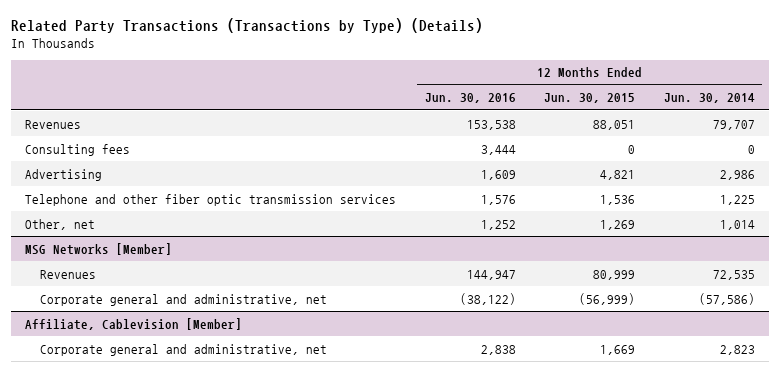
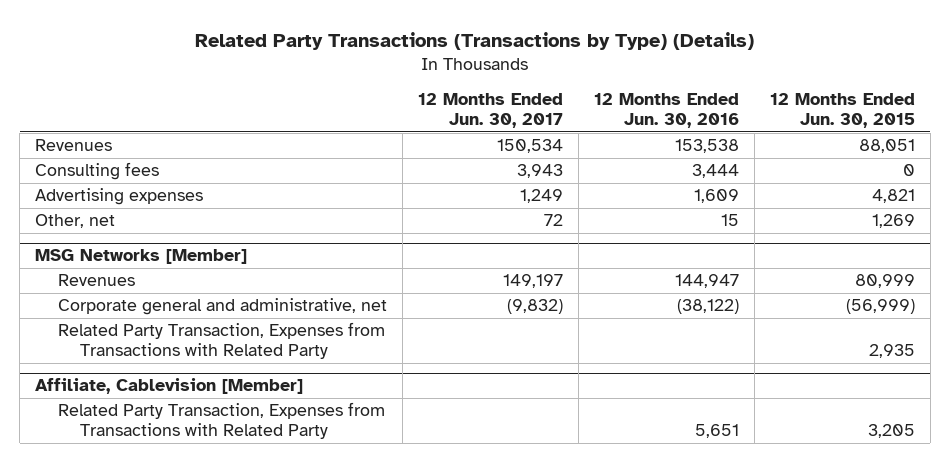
[663,93,755,104] Jun. 30, 2014 -> none
none -> [417,93,563,129] 12 Months Ended Jun. 30, 2017
[24,193,396,206] Telephone and other fiber optic transmission services -> none
[24,168,102,181] Advertising -> [35,188,204,206] Advertising expenses
[480,219,516,230] 1,252 -> [720,214,739,227] 15
none -> [57,322,385,360] Related Party Transaction, Expenses from Transactions with Related Party
[40,343,328,356] Corporate general and administrative, net -> none
none -> [57,402,385,440] Related Party Transaction, Expenses from Transactions with Related Party

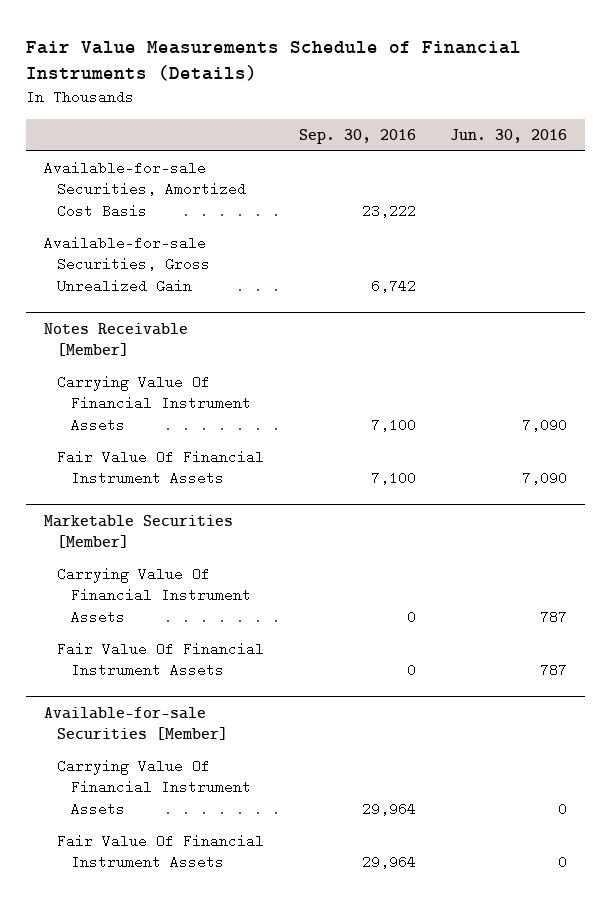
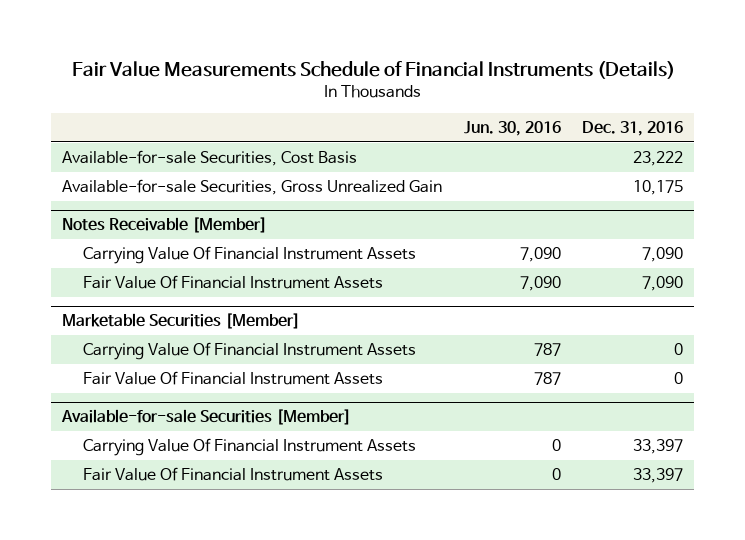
[298,128,416,144] Sep. 30, 2016 -> none
none -> [582,121,684,137] Dec. 31, 2016
[43,161,247,218] Available-for-sale Securities, Amortized Cost Basis -> [61,150,357,167] Available-for-sale Securities, Cost Basis

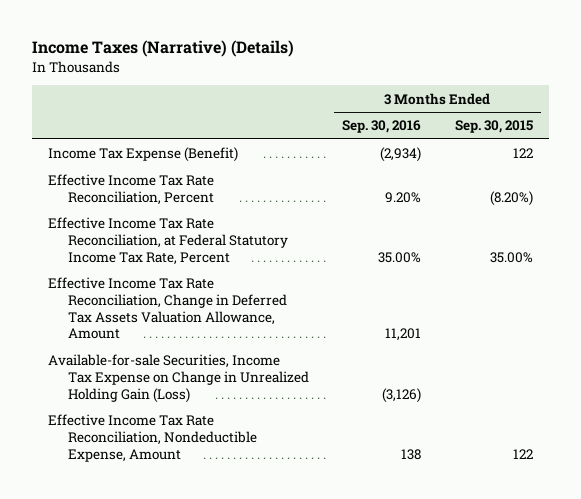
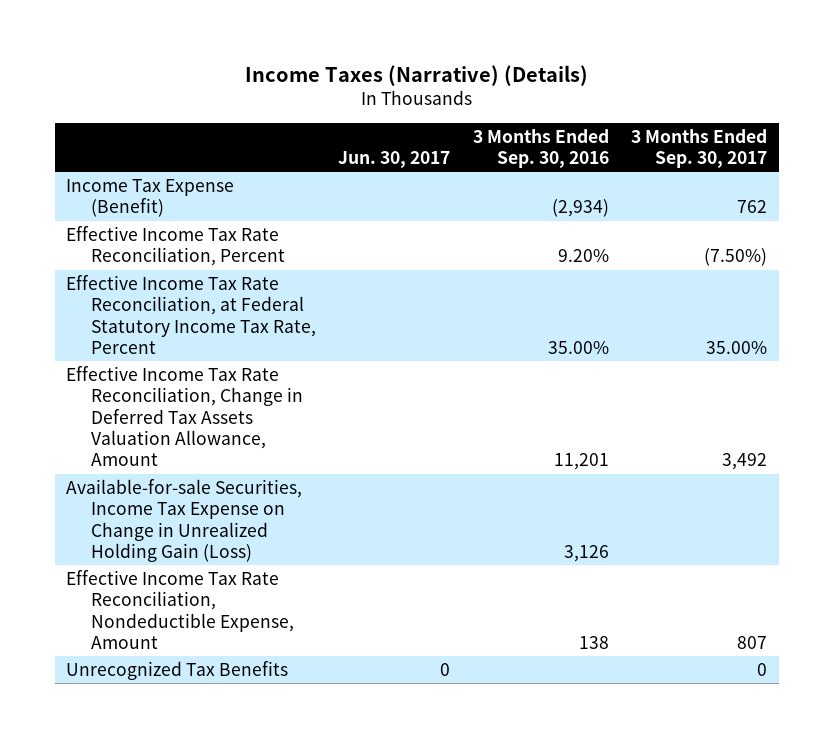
[454,120,533,134] Sep. 30, 2015 -> none
none -> [338,150,451,168] Jun. 30, 2017
none -> [631,128,768,168] 3 Months Ended Sep. 30, 2017
[382,387,422,403] (3,126) -> [563,544,609,562] 3,126
none -> [66,661,289,681] Unrecognized Tax Benefits

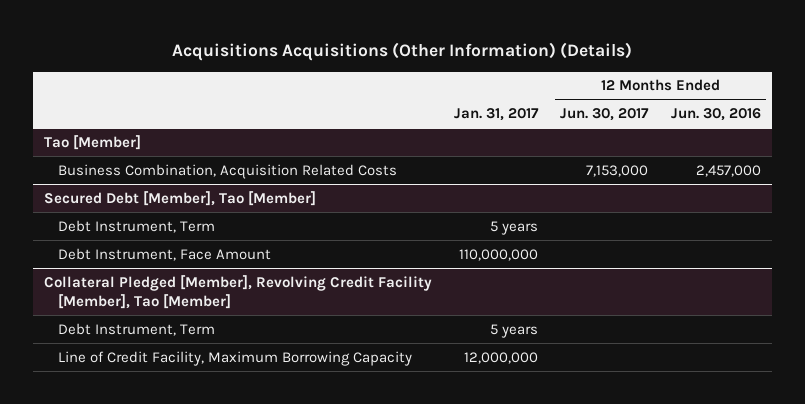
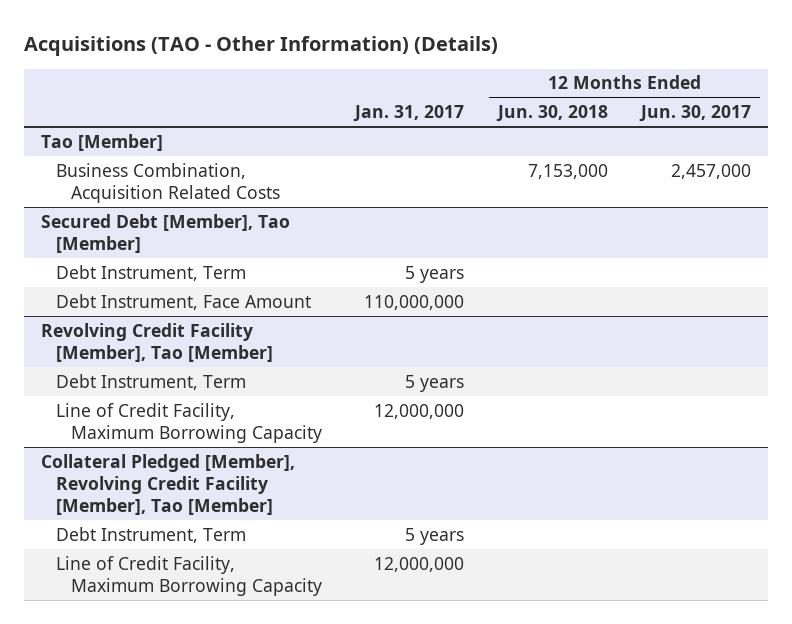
[172,42,633,62] Acquisitions Acquisitions (Other Information) (Details) -> [24,36,499,57] Acquisitions (TAO - Other Information) (Details)
[670,108,761,122] Jun. 30, 2016 -> none
none -> [495,105,608,123] Jun. 30, 2018
[586,164,649,177] 7,153,000 -> [671,163,752,179] 2,457,000
none -> [41,322,273,363] Revolving Credit Facility [Member], Tao [Member]
none -> [55,373,246,390] Debt Instrument, Term
none -> [55,402,322,444] Line of Credit Facility, Maximum Borrowing Capacity

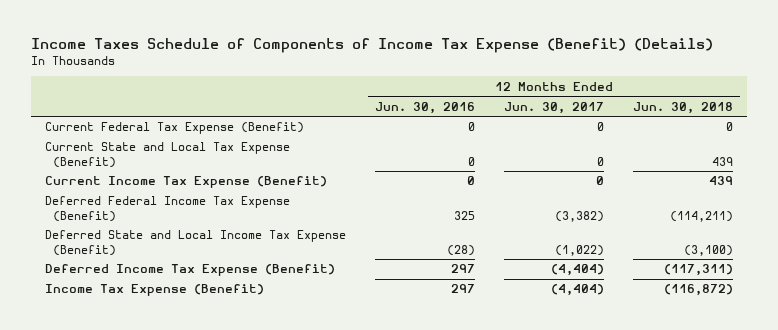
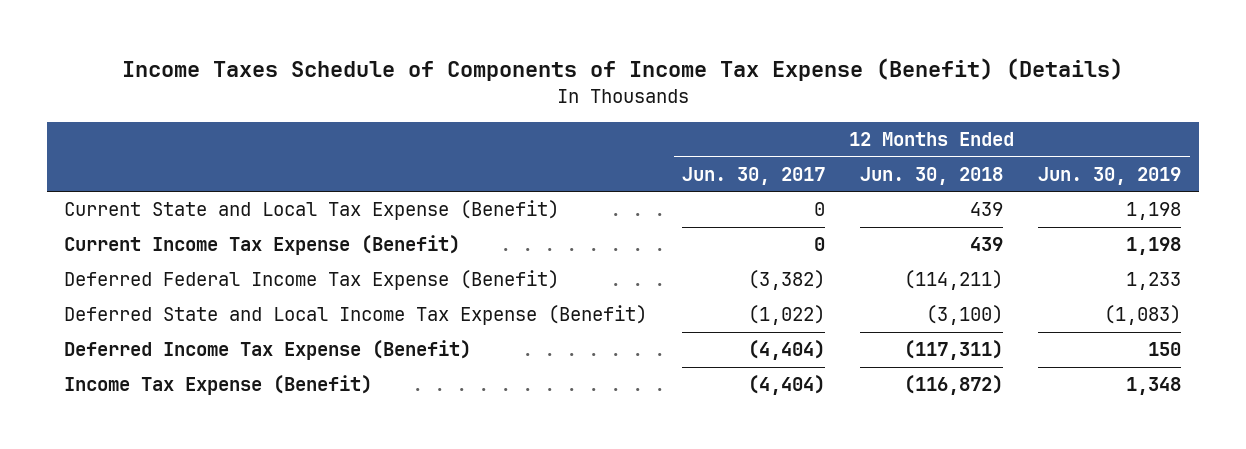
[374,101,475,114] Jun. 30, 2016 -> none
none -> [1038,166,1182,185] Jun. 30, 2019
[45,122,305,135] Current Federal Tax Expense (Benefit) -> none

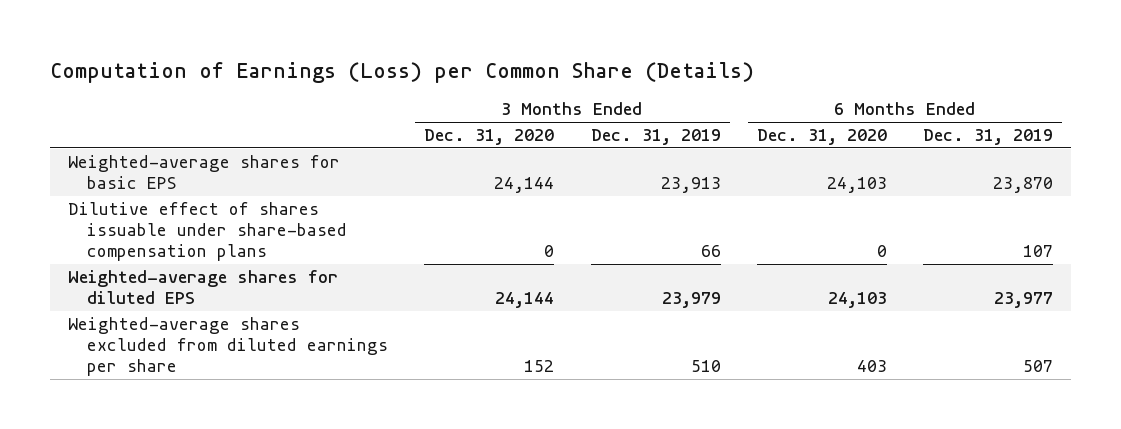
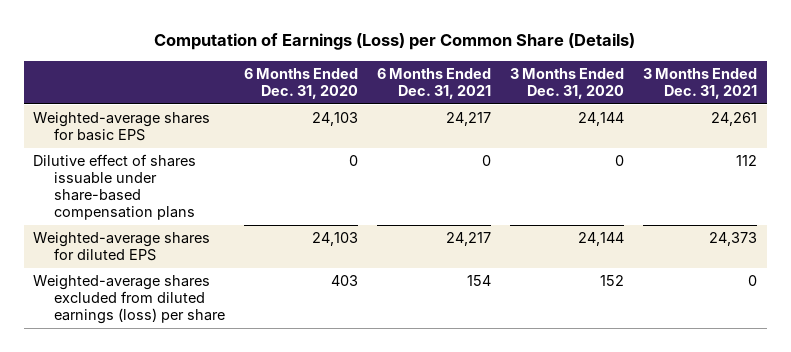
[590,129,721,146] Dec. 31, 2019 -> none
[923,129,1054,146] Dec. 31, 2019 -> none
none -> [377,68,492,99] 6 Months Ended Dec. 31, 2021
none -> [643,68,758,99] 3 Months Ended Dec. 31, 2021
[68,317,388,377] Weighted-average shares excluded from diluted earnings per share -> [33,275,226,325] Weighted-average shares excluded from diluted earnings (loss) per share

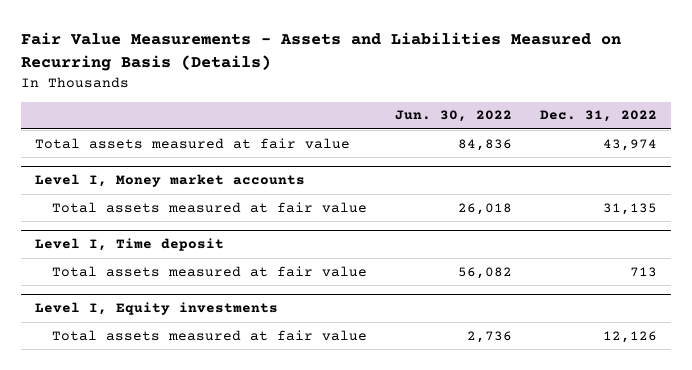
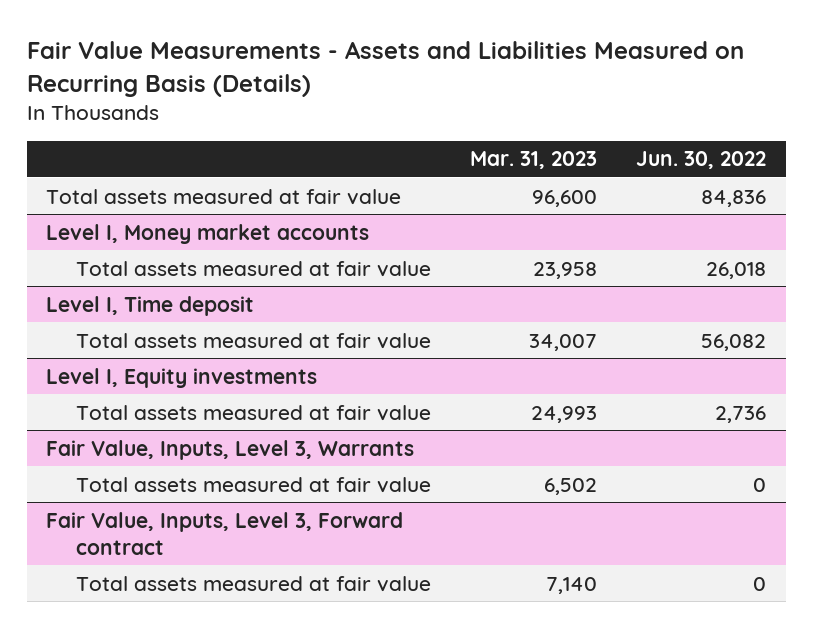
[539,110,657,123] Dec. 31, 2022 -> none
none -> [470,151,598,170] Mar. 31, 2023
none -> [46,439,415,460] Fair Value, Inputs, Level 3, Warrants
none -> [75,476,431,493] Total assets measured at fair value
none -> [46,511,404,555] Fair Value, Inputs, Level 3, Forward contract
none -> [75,575,431,592] Total assets measured at fair value

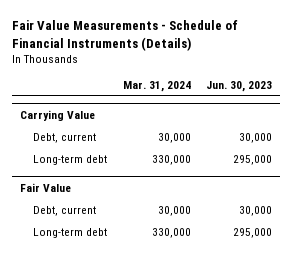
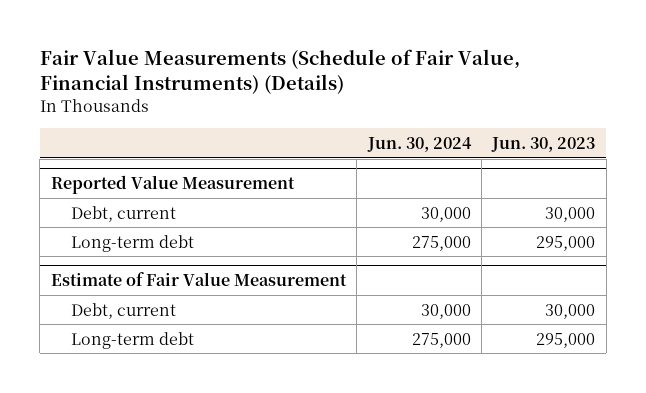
[12,19,239,51] Fair Value Measurements - Schedule of Financial Instruments (Details) -> [39,48,520,95] Fair Value Measurements (Schedule of Fair Value, Financial Instruments) (Details)
[122,81,191,93] Mar. 31, 2024 -> none
none -> [366,136,472,152] Jun. 30, 2024
[20,109,96,121] Carrying Value -> [50,175,295,195] Reported Value Measurement
[20,182,72,192] Fair Value -> [50,272,347,287] Estimate of Fair Value Measurement

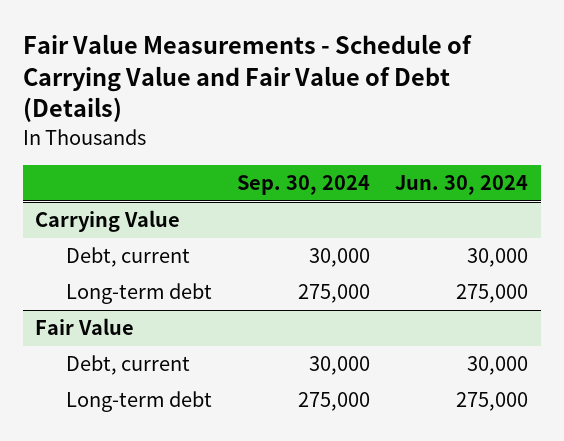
[39,48,520,95] Fair Value Measurements (Schedule of Fair Value, Financial Instruments) (Details) -> [22,34,472,123] Fair Value Measurements - Schedule of Carrying Value and Fair Value of Debt (Details)
[491,136,596,152] Jun. 30, 2023 -> none
none -> [237,175,371,196] Sep. 30, 2024
[50,175,295,195] Reported Value Measurement -> [35,210,181,233] Carrying Value
[50,272,347,287] Estimate of Fair Value Measurement -> [35,318,135,336] Fair Value

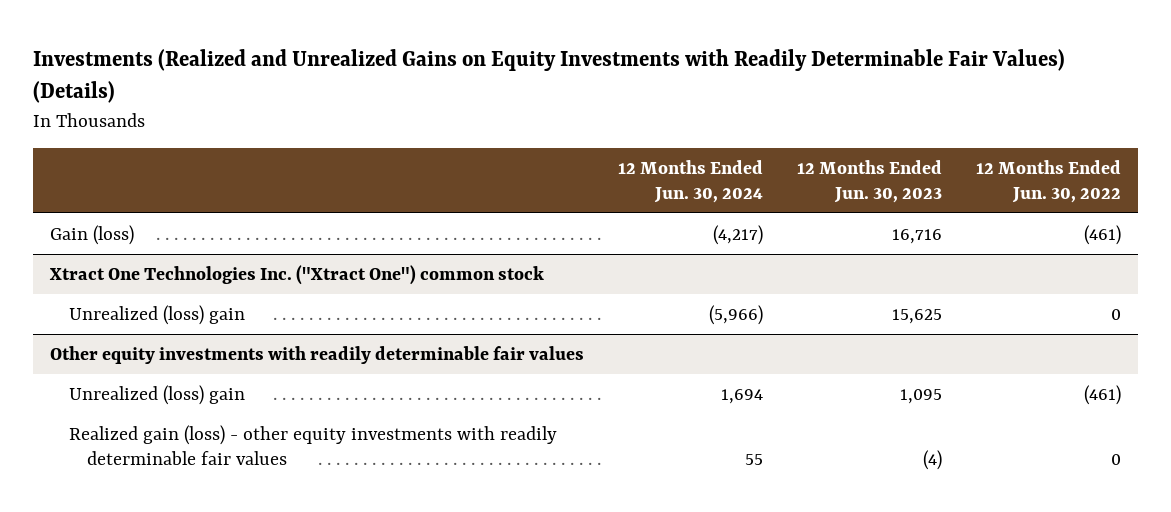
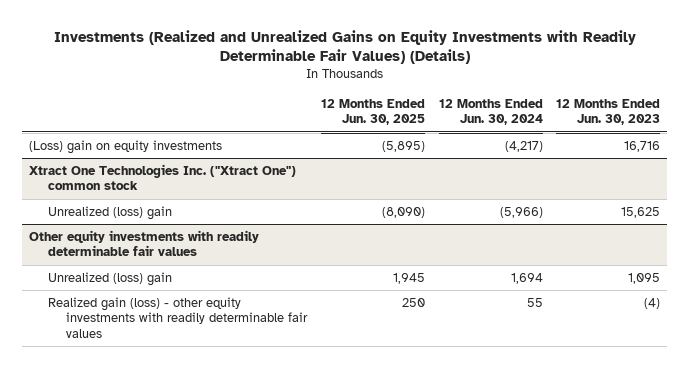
[975,159,1121,203] 12 Months Ended Jun. 30, 2022 -> none
none -> [320,98,425,126] 12 Months Ended Jun. 30, 2025
[50,224,135,245] Gain (loss) -> [29,139,223,154] (Loss) gain on equity investments

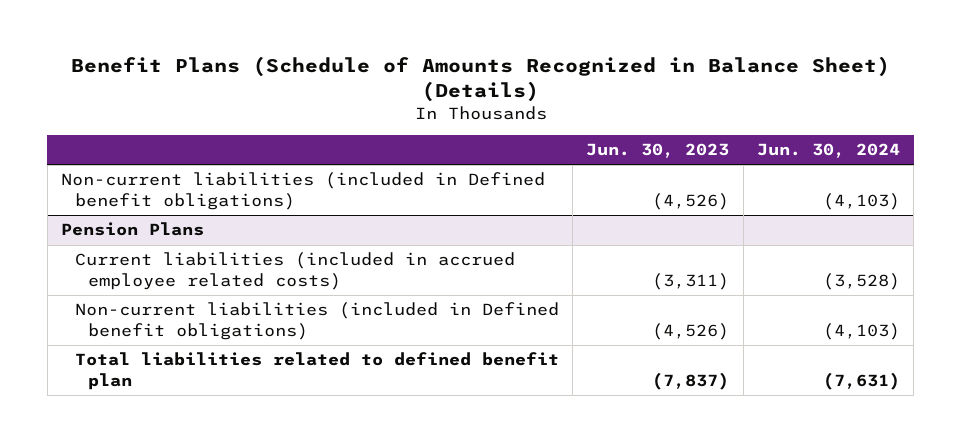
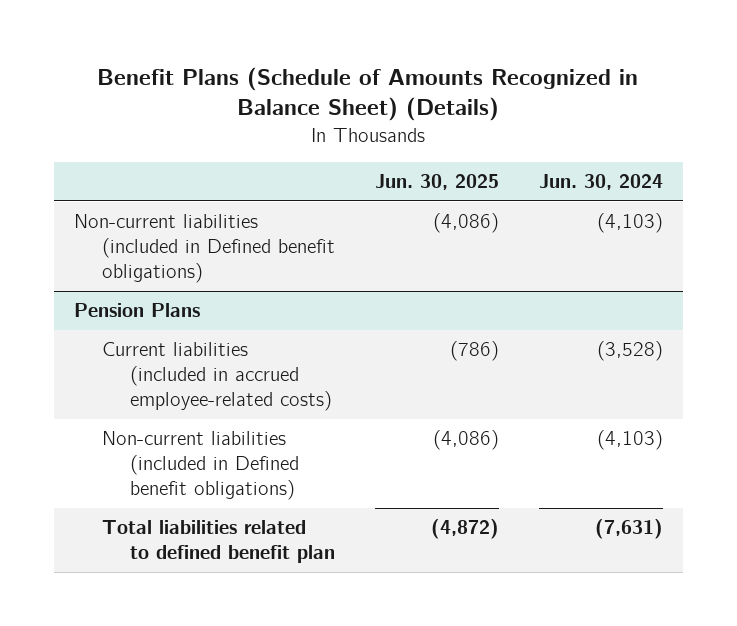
[586,143,730,159] Jun. 30, 2023 -> none
none -> [374,173,499,190] Jun. 30, 2025
[74,252,515,290] Current liabilities (included in accrued employee related costs) -> [101,342,332,411] Current liabilities (included in accrued employee-related costs)

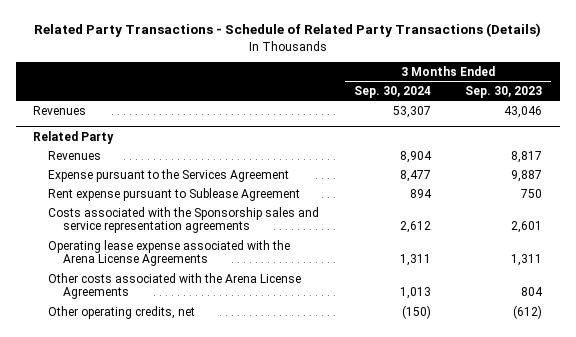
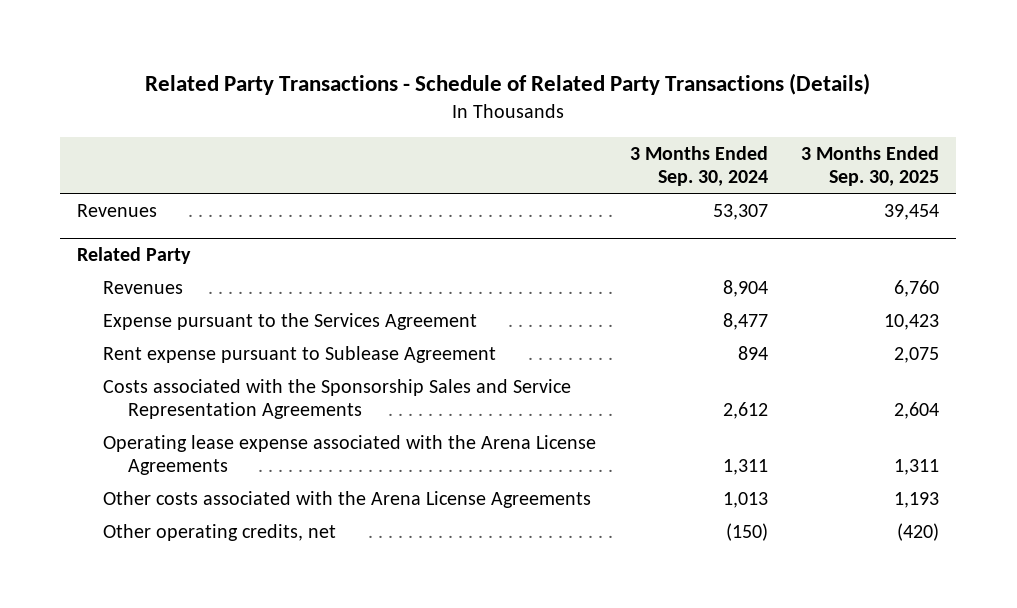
[465,85,543,98] Sep. 30, 2023 -> none
none -> [801,146,940,187] 3 Months Ended Sep. 30, 2025
[48,206,320,234] Costs associated with the Sponsorship sales and service representation agreements -> [102,378,571,420] Costs associated with the Sponsorship Sales and Service Representation Agreements

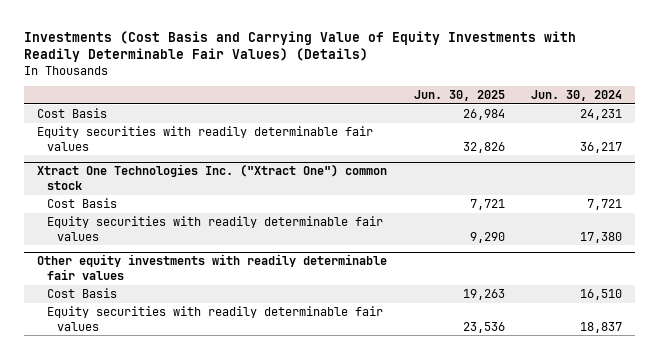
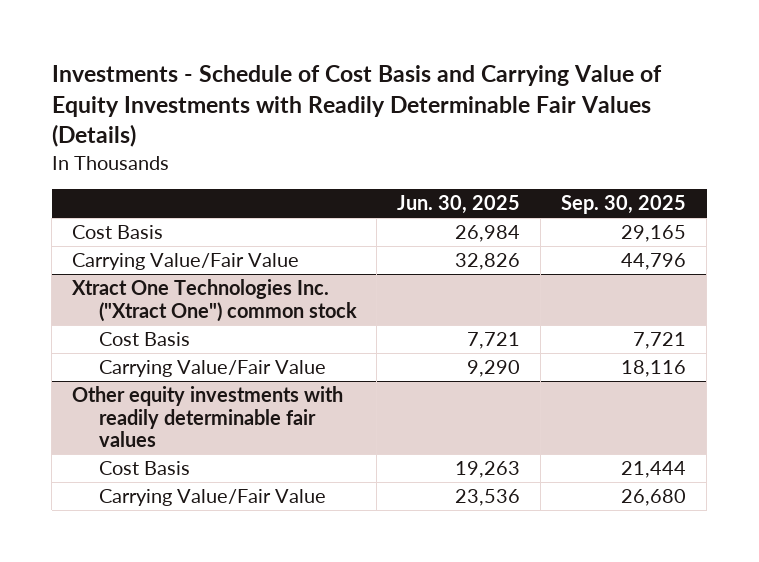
[24,30,577,63] Investments (Cost Basis and Carrying Value of Equity Investments with Readily Determinable Fair Values) (Details) -> [51,65,662,148] Investments - Schedule of Cost Basis and Carrying Value of Equity Investments with Readily Determinable Fair Values (Details)
[530,90,622,102] Jun. 30, 2024 -> none
none -> [561,195,687,215] Sep. 30, 2025
[37,126,374,151] Equity securities with readily determinable fair values -> [72,253,300,271] Carrying Value/Fair Value
[46,216,383,241] Equity securities with readily determinable fair values -> [98,360,326,378] Carrying Value/Fair Value
[46,306,383,331] Equity securities with readily determinable fair values -> [98,489,326,507] Carrying Value/Fair Value

